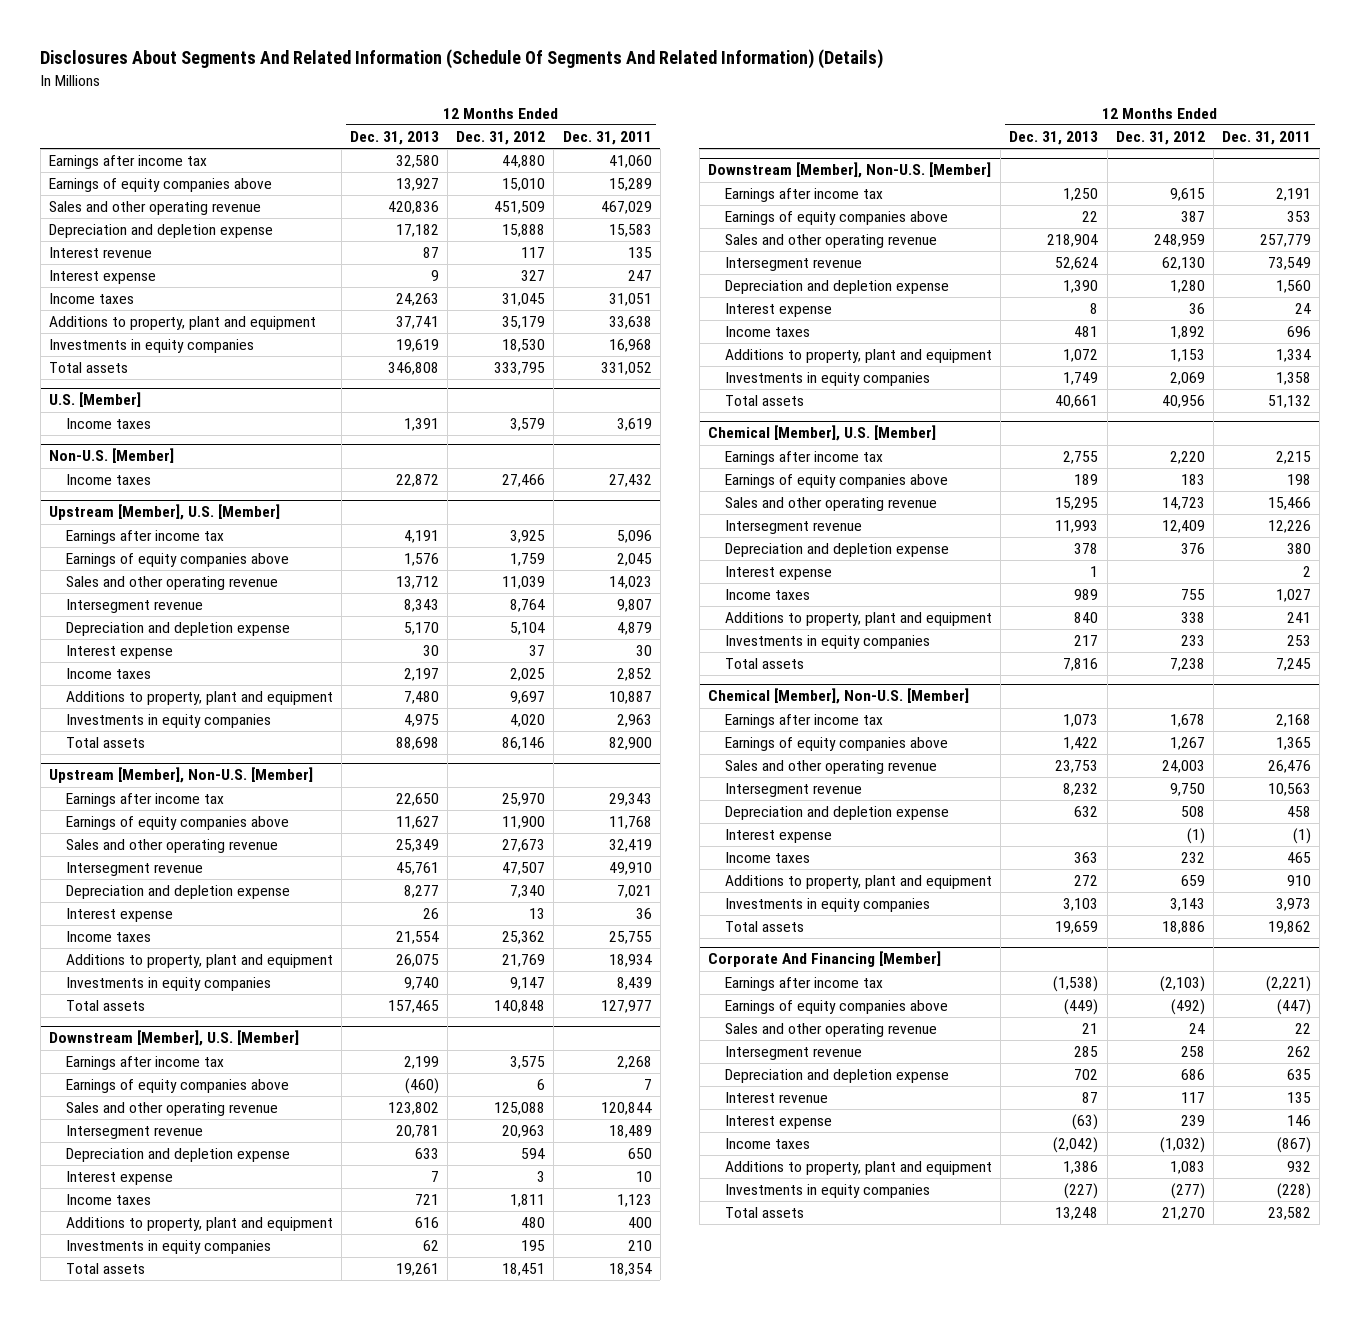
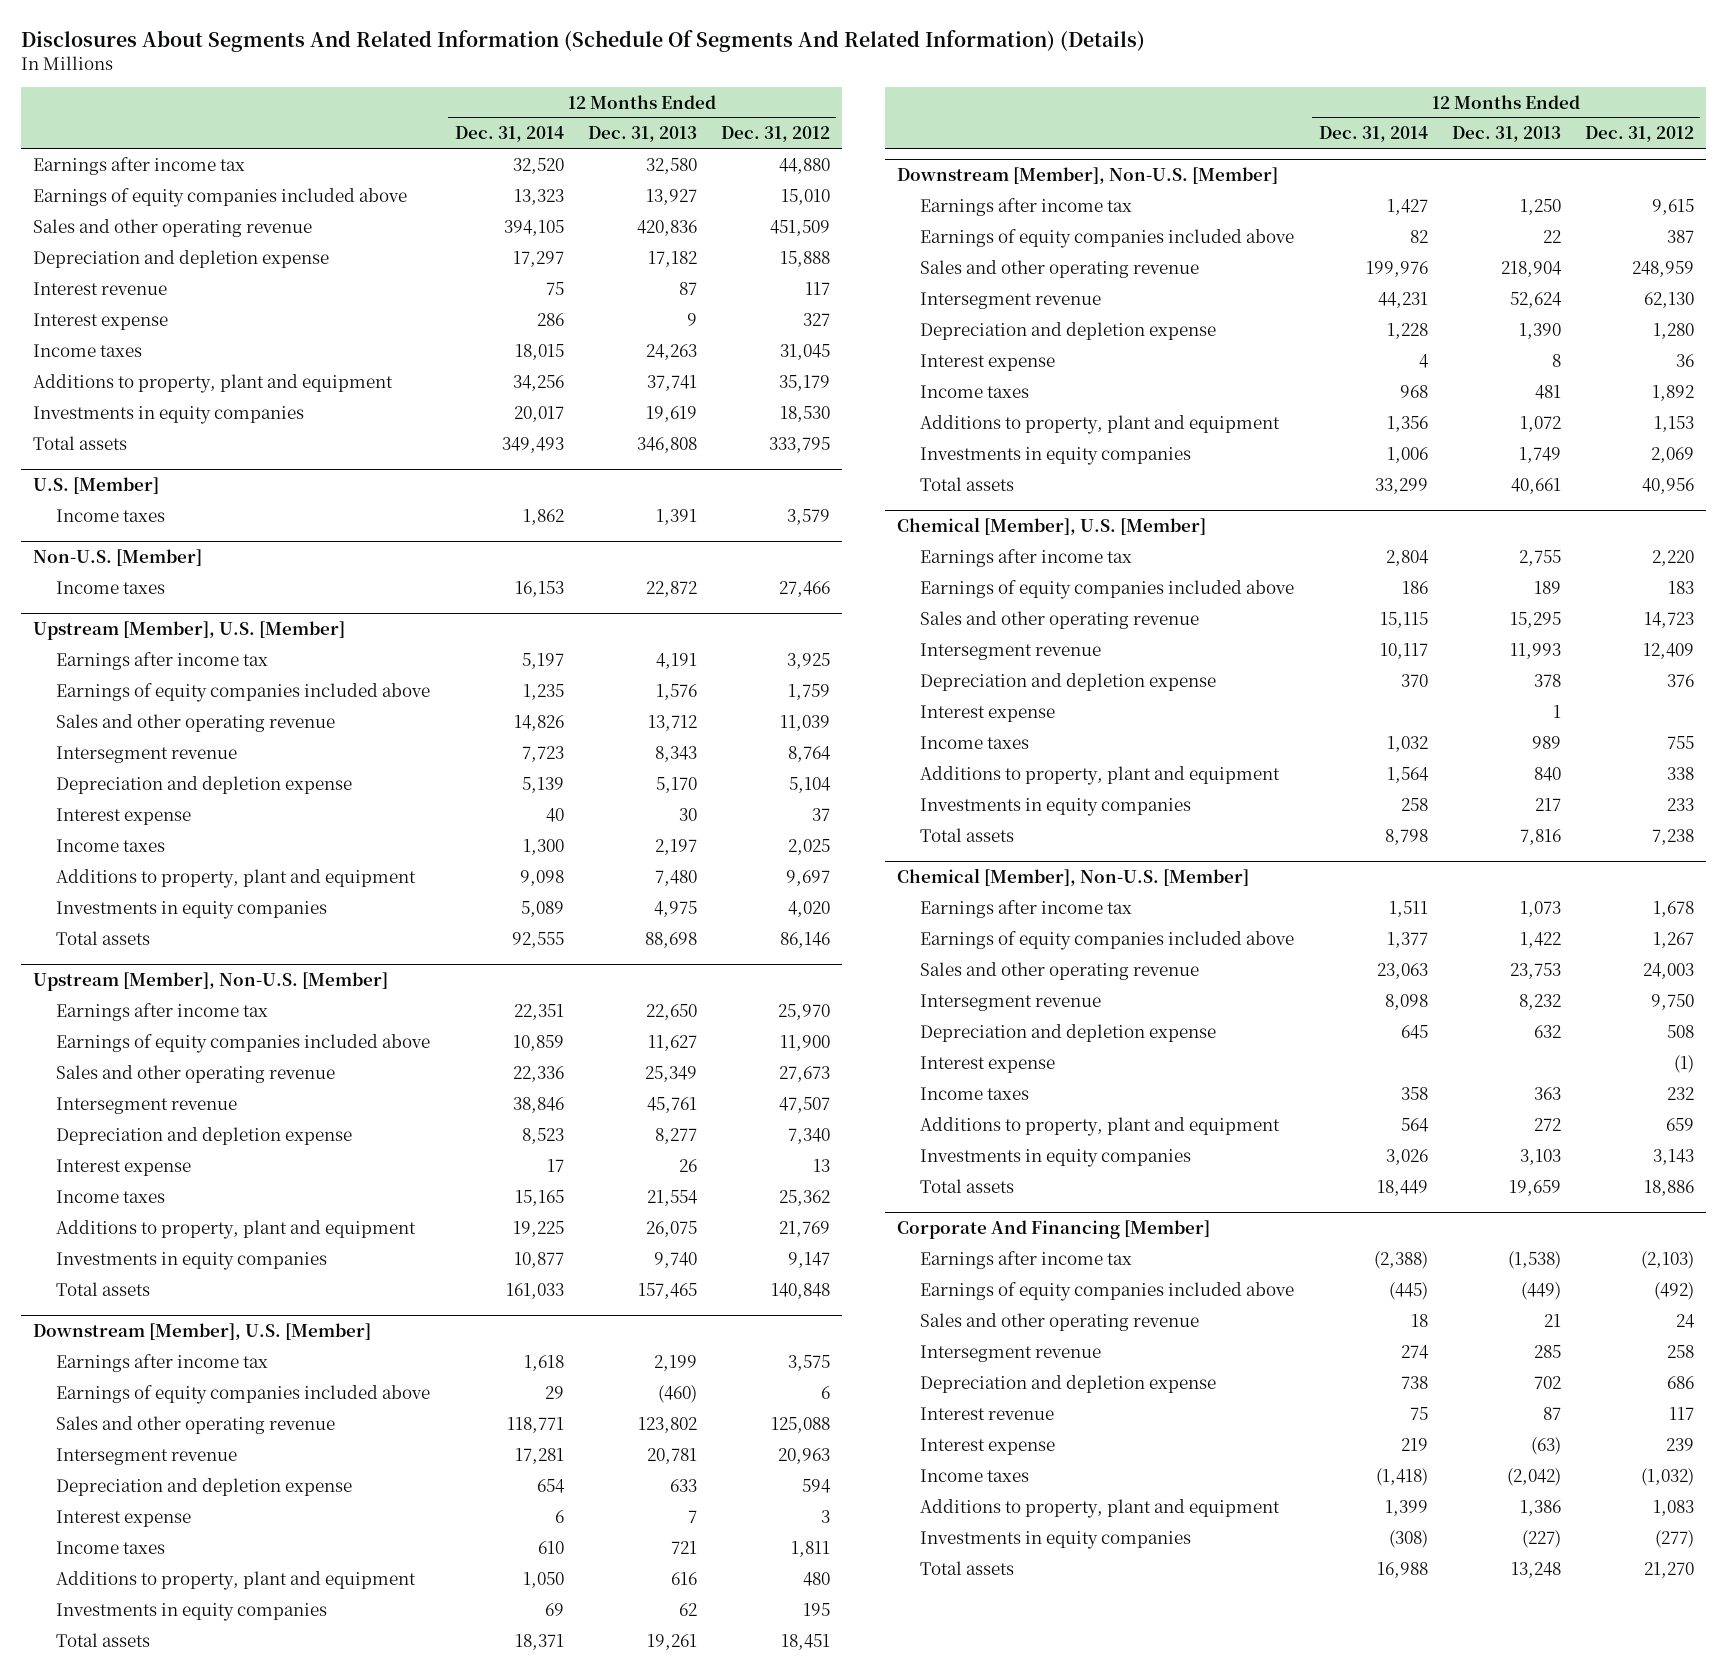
[562,131,652,146] Dec. 31, 2011 -> none
none -> [454,126,564,143] Dec. 31, 2014
[48,178,272,193] Earnings of equity companies above -> [32,187,407,207] Earnings of equity companies included above
[65,553,289,568] Earnings of equity companies above -> [56,682,431,702] Earnings of equity companies included above
[65,816,289,831] Earnings of equity companies above -> [56,1033,431,1053] Earnings of equity companies included above
[65,1079,289,1094] Earnings of equity companies above -> [56,1384,431,1404] Earnings of equity companies included above
[725,211,949,226] Earnings of equity companies above -> [920,228,1295,248] Earnings of equity companies included above
[725,474,949,489] Earnings of equity companies above -> [920,579,1295,599] Earnings of equity companies included above
[725,737,949,752] Earnings of equity companies above -> [920,930,1295,950] Earnings of equity companies included above
[725,1000,949,1015] Earnings of equity companies above -> [920,1281,1295,1301] Earnings of equity companies included above

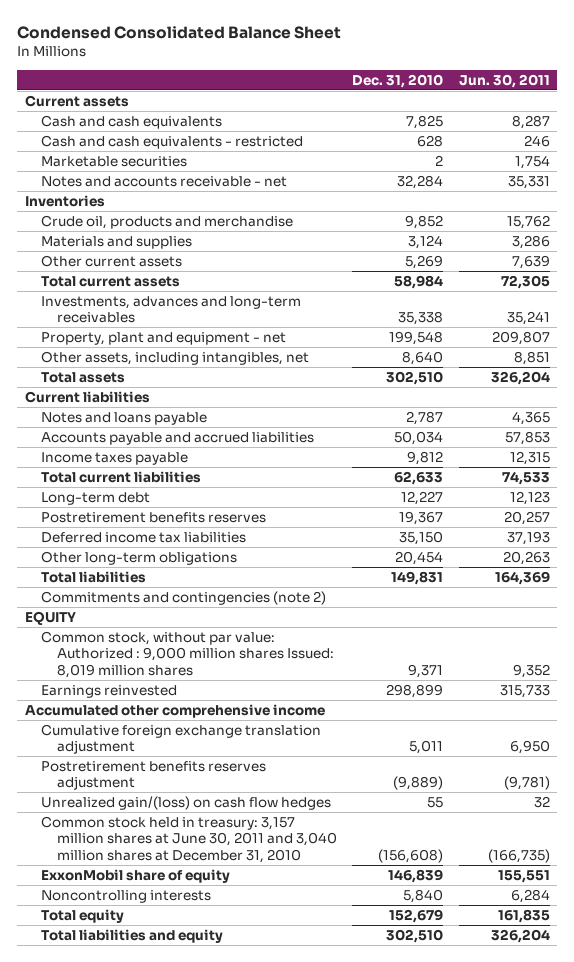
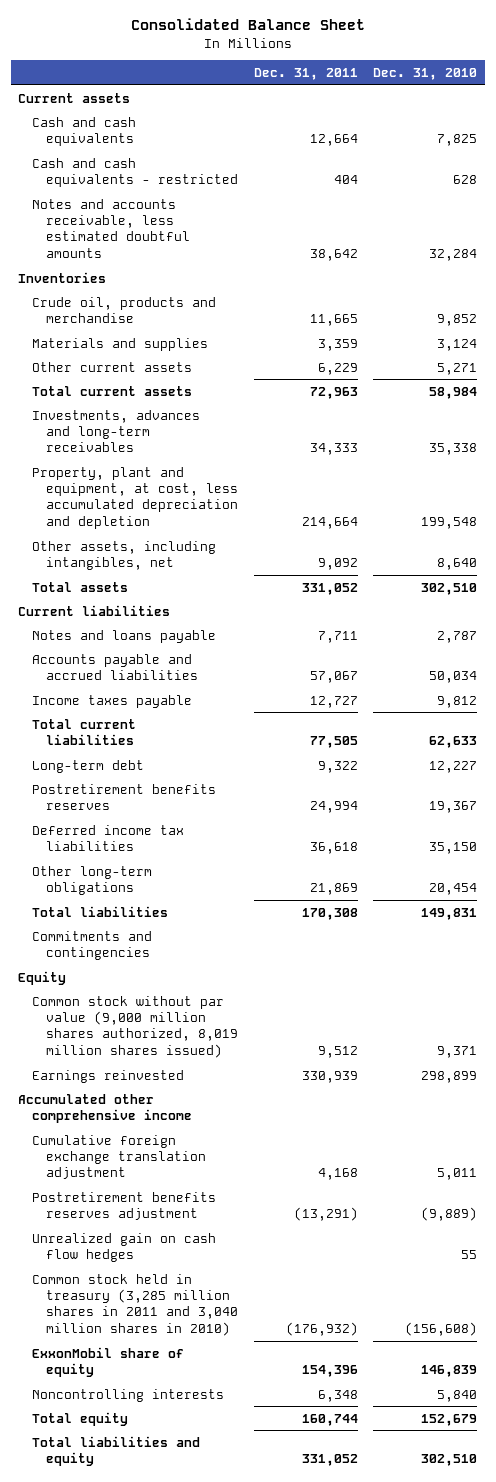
[17,26,342,40] Condensed Consolidated Balance Sheet -> [130,18,365,31] Consolidated Balance Sheet
[458,73,550,88] Jun. 30, 2011 -> none
none -> [253,67,358,80] Dec. 31, 2011
[40,155,187,167] Marketable securities -> none
[40,175,287,187] Notes and accounts receivable - net -> [32,198,190,258] Notes and accounts receivable, less estimated doubtful amounts
[405,254,444,269] 5,269 -> [437,362,478,375] 5,271
[40,331,286,345] Property, plant and equipment - net -> [32,466,238,529] Property, plant and equipment, at cost, less accumulated depreciation and depletion
[40,590,326,605] Commitments and contingencies (note 2) -> [32,930,153,961] Commitments and contingencies
[24,610,76,625] EQUITY -> [18,970,67,985] Equity
[40,630,334,678] Common stock, without par value: Authorized : 9,000 million shares Issued: 8,019 million shares -> [32,995,238,1058] Common stock without par value (9,000 million shares authorized, 8,019 million shares issued)
[40,795,331,810] Unrealized gain/(loss) on cash flow hedges -> [32,1232,217,1263] Unrealized gain on cash flow hedges
[40,815,337,863] Common stock held in treasury: 3,157 million shares at June 30, 2011 and 3,040 million shares at December 31, 2010 -> [32,1273,238,1336] Common stock held in treasury (3,285 million shares in 2011 and 3,040 million shares in 2010)

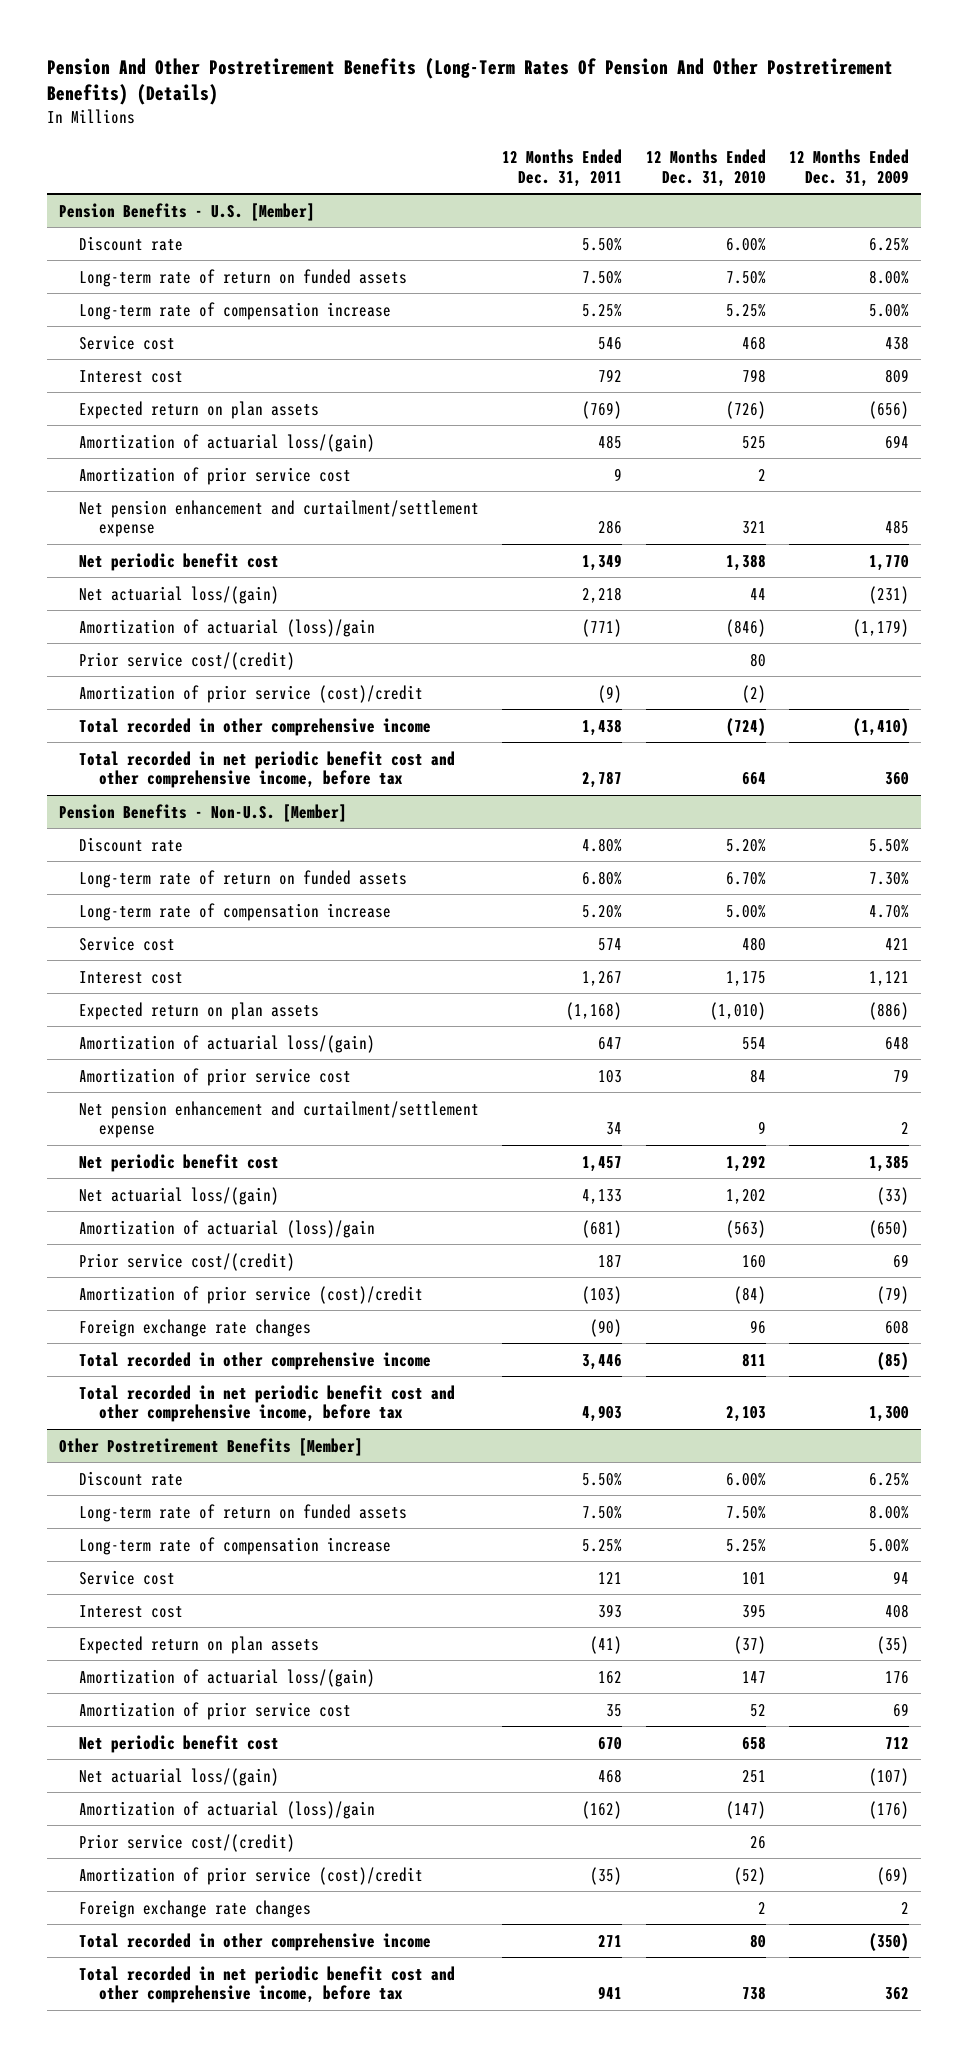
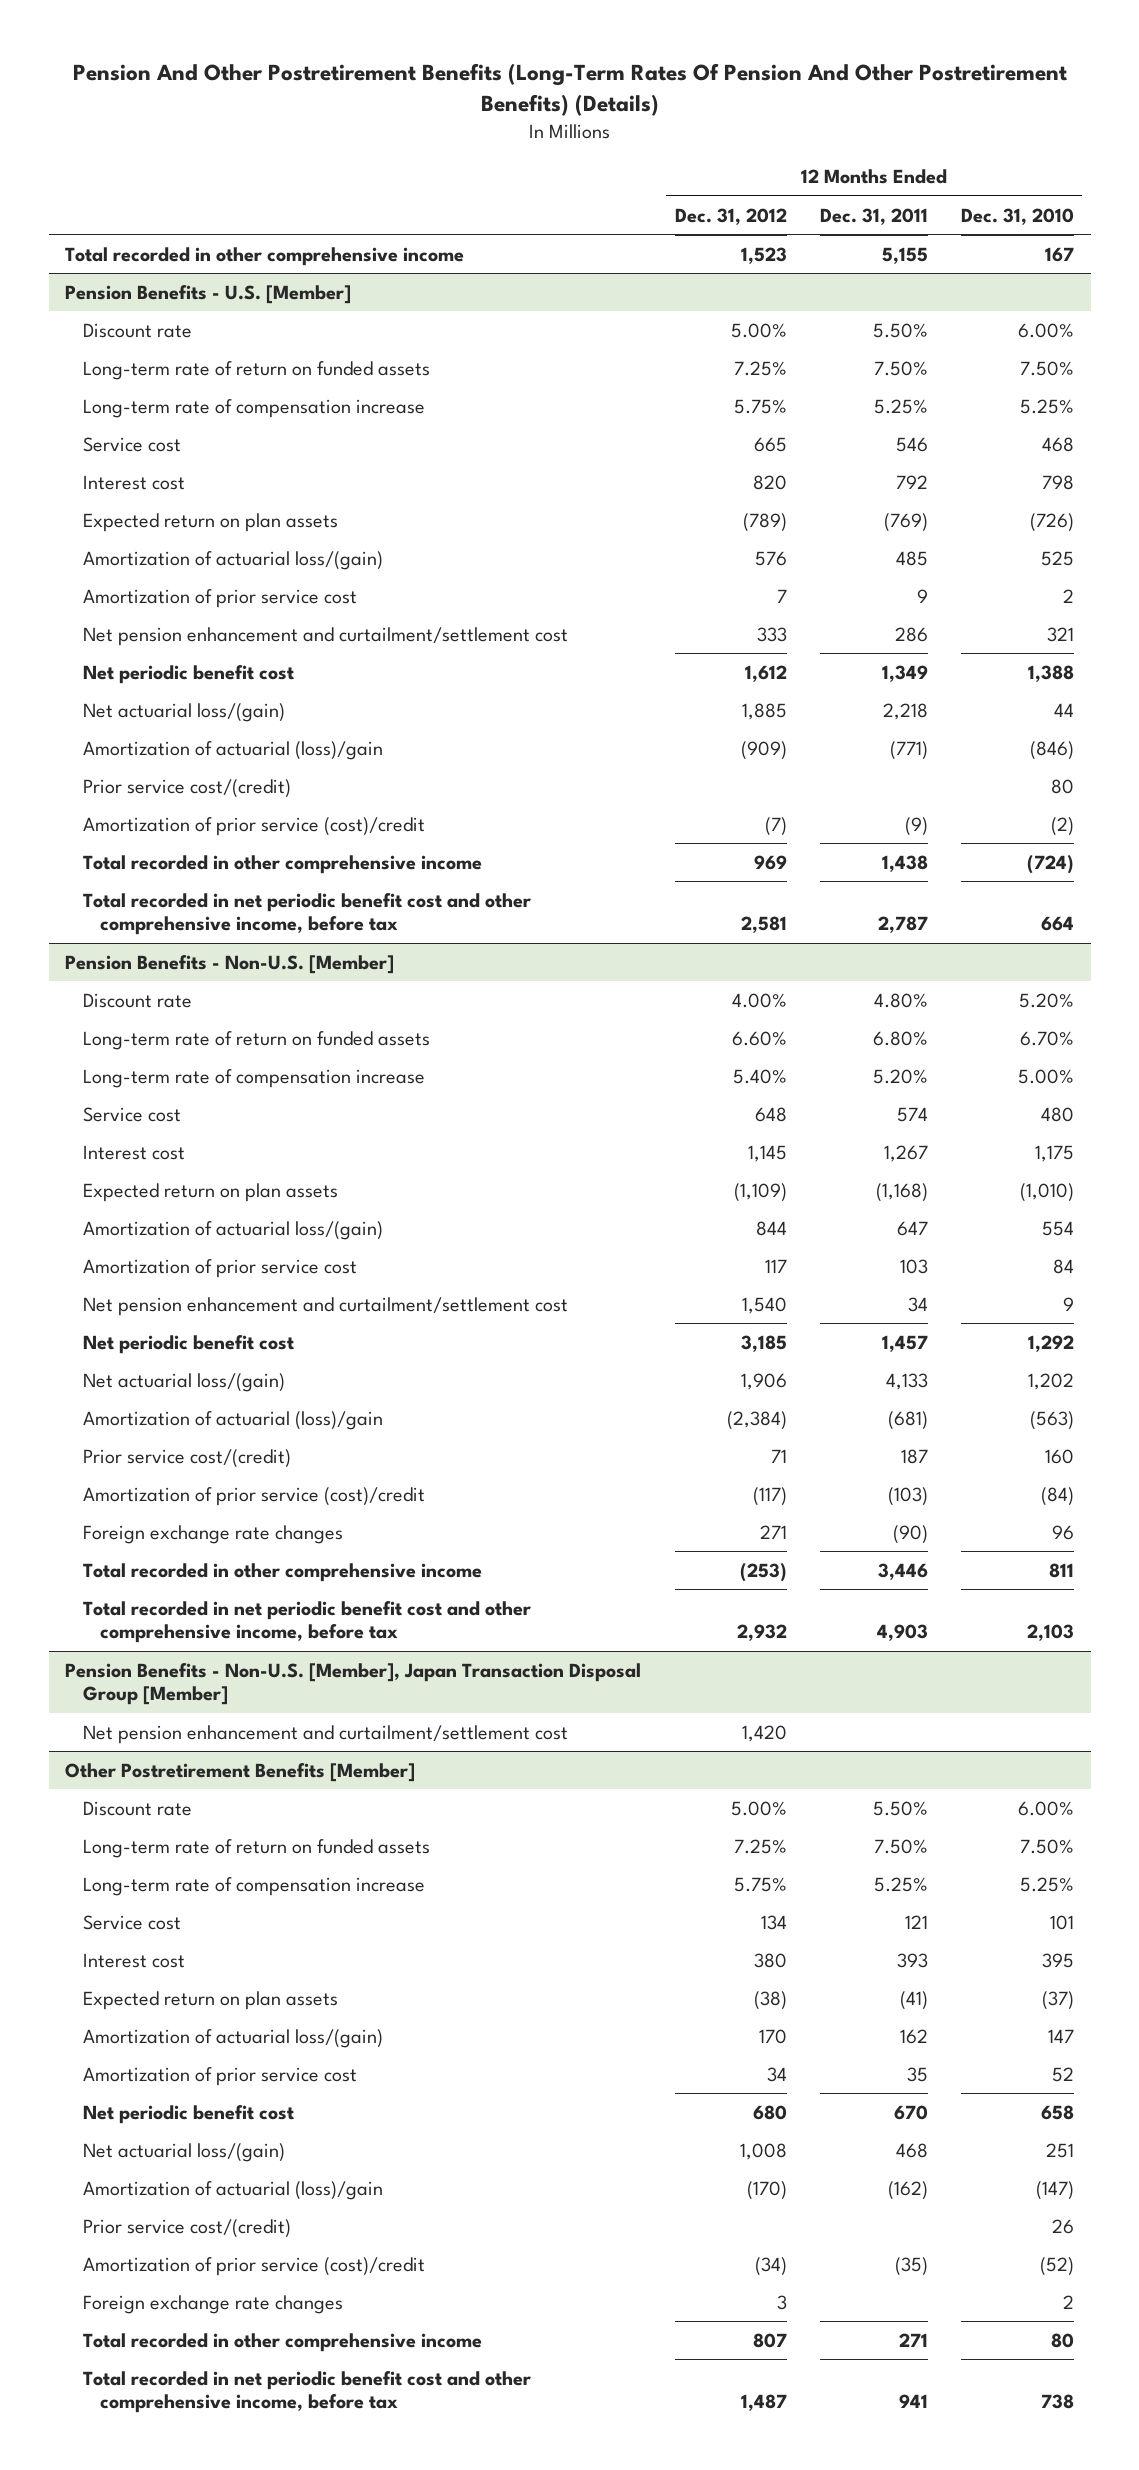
[789,148,910,187] 12 Months Ended Dec. 31, 2009 -> none
none -> [674,207,787,225] Dec. 31, 2012
none -> [65,246,465,266] Total recorded in other comprehensive income
[79,499,480,538] Net pension enhancement and curtailment/settlement expense -> [82,626,568,646] Net pension enhancement and curtailment/settlement cost
[79,1100,480,1139] Net pension enhancement and curtailment/settlement expense -> [82,1296,568,1316] Net pension enhancement and curtailment/settlement cost
none -> [65,1662,642,1705] Pension Benefits - Non-U.S. [Member], Japan Transaction Disposal Group [Member]
none -> [82,1724,568,1744] Net pension enhancement and curtailment/settlement cost

